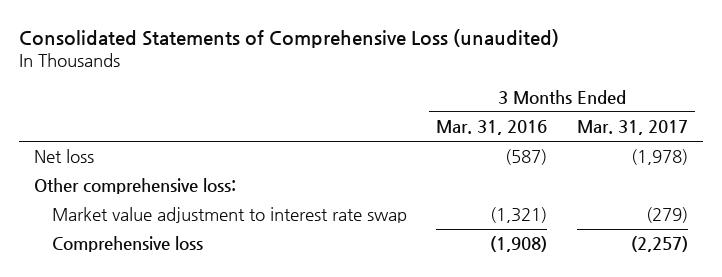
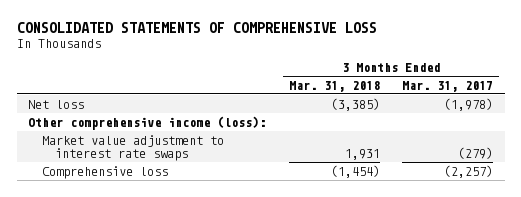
[18,29,559,49] Consolidated Statements of Comprehensive Loss (unaudited) -> [16,22,377,34] CONSOLIDATED STATEMENTS OF COMPREHENSIVE LOSS
[436,120,548,136] Mar. 31, 2016 -> none
none -> [288,80,380,92] Mar. 31, 2018
[33,178,236,195] Other comprehensive loss: -> [27,115,266,130] Other comprehensive income (loss):
[51,207,407,224] Market value adjustment to interest rate swap -> [41,134,224,161] Market value adjustment to interest rate swaps

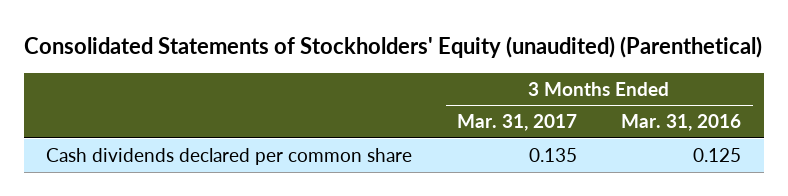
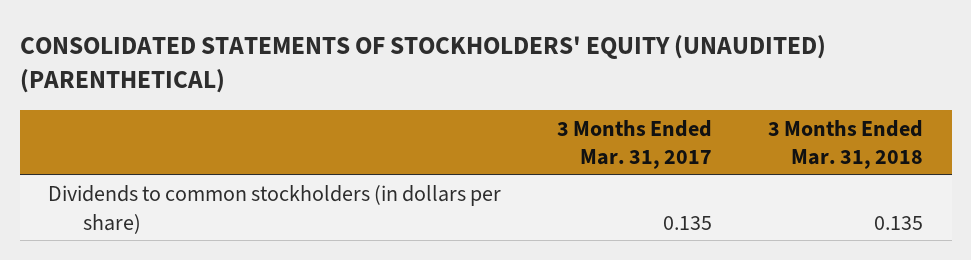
[24,35,763,58] Consolidated Statements of Stockholders' Equity (unaudited) (Parenthetical) -> [19,34,826,94] CONSOLIDATED STATEMENTS OF STOCKHOLDERS' EQUITY (UNAUDITED) (PARENTHETICAL)
[621,114,742,132] Mar. 31, 2016 -> none
none -> [768,119,924,170] 3 Months Ended Mar. 31, 2018
[46,148,413,166] Cash dividends declared per common share -> [47,185,501,234] Dividends to common stockholders (in dollars per share)

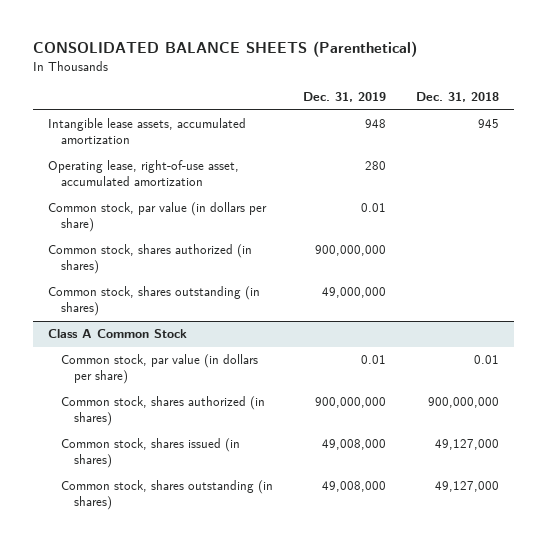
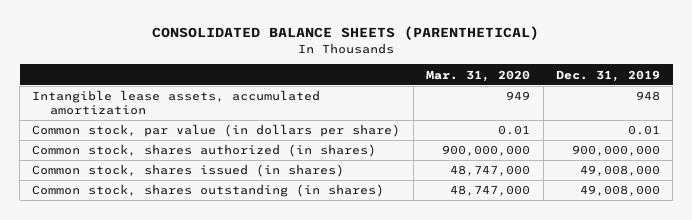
[33,41,418,58] CONSOLIDATED BALANCE SHEETS (Parenthetical) -> [152,26,540,41] CONSOLIDATED BALANCE SHEETS (PARENTHETICAL)
[415,92,499,103] Dec. 31, 2018 -> none
none -> [426,69,531,82] Mar. 31, 2020
[48,160,240,187] Operating lease, right-of-use asset, accumulated amortization -> none
[48,286,261,317] Common stock, shares outstanding (in shares) -> none
[48,329,188,339] Class A Common Stock -> none
[61,354,259,385] Common stock, par value (in dollars per share) -> none
[61,396,266,427] Common stock, shares authorized (in shares) -> none

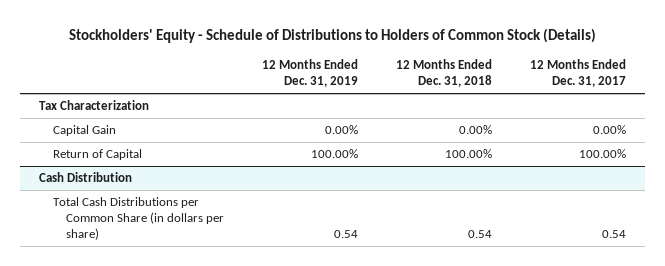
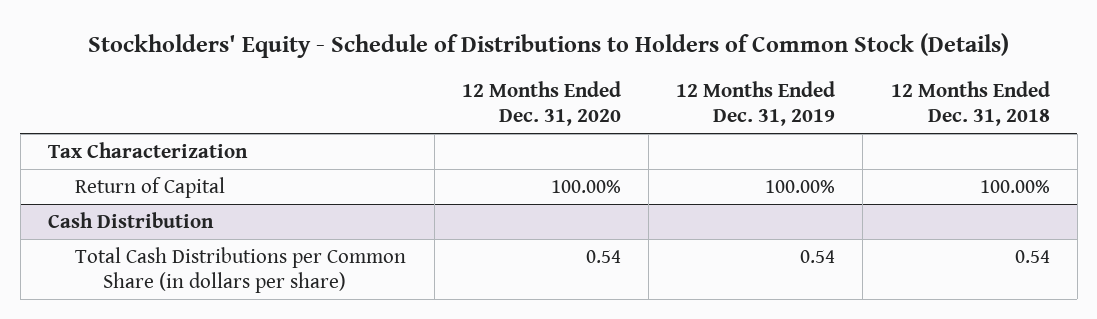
[530,59,627,88] 12 Months Ended Dec. 31, 2017 -> none
none -> [461,80,621,127] 12 Months Ended Dec. 31, 2020
[52,125,116,137] Capital Gain -> none

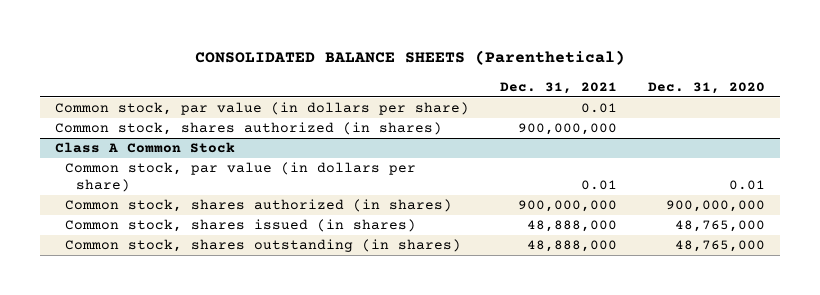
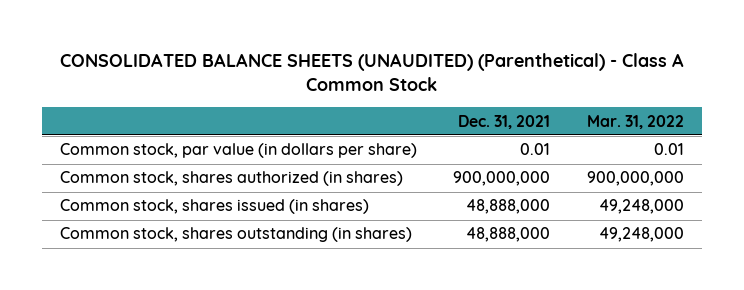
[194,49,625,65] CONSOLIDATED BALANCE SHEETS (Parenthetical) -> [59,52,684,92] CONSOLIDATED BALANCE SHEETS (UNAUDITED) (Parenthetical) - Class A Common Stock
[647,81,765,94] Dec. 31, 2020 -> none
none -> [586,114,684,129] Mar. 31, 2022
[54,142,235,154] Class A Common Stock -> none
[65,162,417,193] Common stock, par value (in dollars per share) -> none
[65,199,453,213] Common stock, shares authorized (in shares) -> none

